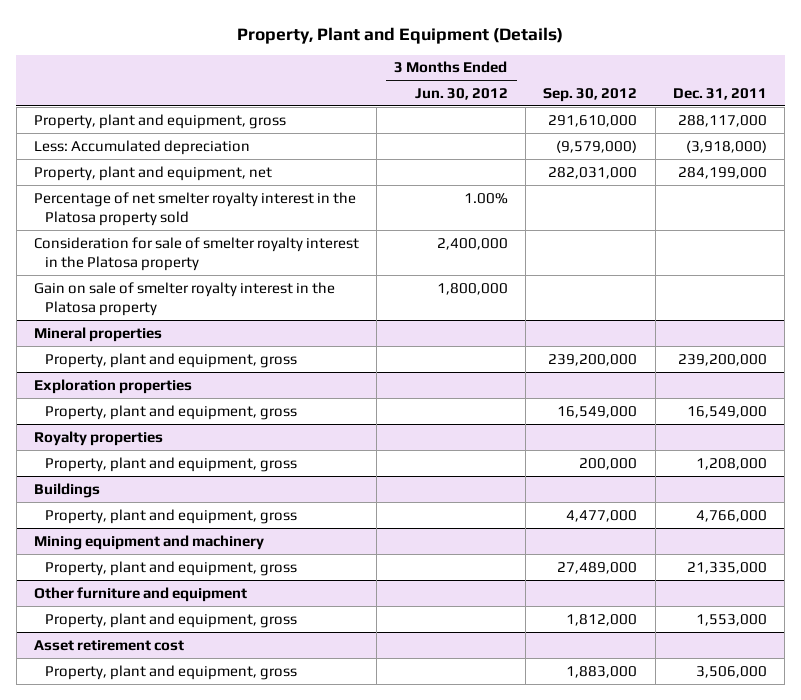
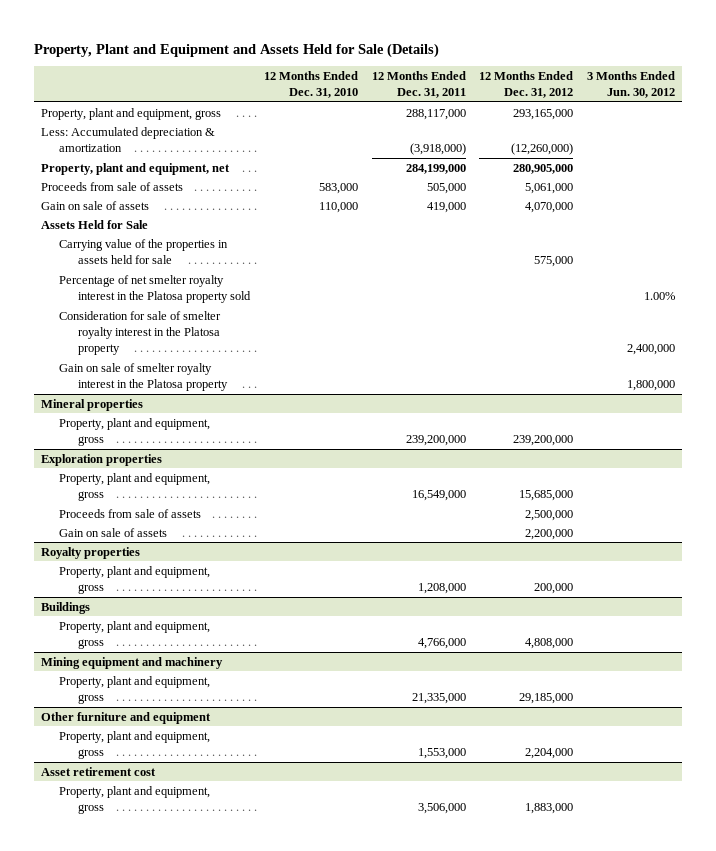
[237,26,564,44] Property, Plant and Equipment (Details) -> [34,42,440,58] Property, Plant and Equipment and Assets Held for Sale (Details)
[543,87,638,102] Sep. 30, 2012 -> none
[672,87,767,100] Dec. 31, 2011 -> none
none -> [263,71,358,99] 12 Months Ended Dec. 31, 2010
none -> [371,71,466,99] 12 Months Ended Dec. 31, 2011
none -> [479,71,574,99] 12 Months Ended Dec. 31, 2012
[33,139,250,155] Less: Accumulated depreciation -> [40,126,215,152] Less: Accumulated depreciation & amortization
none -> [40,181,183,191] Proceeds from sale of assets
none -> [40,200,149,210] Gain on sale of assets
none -> [40,219,148,229] Assets Held for Sale
none -> [59,238,229,264] Carrying value of the properties in assets held for sale
none -> [59,508,202,518] Proceeds from sale of assets
none -> [59,527,168,537] Gain on sale of assets

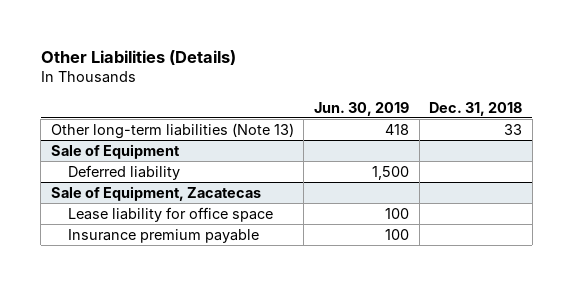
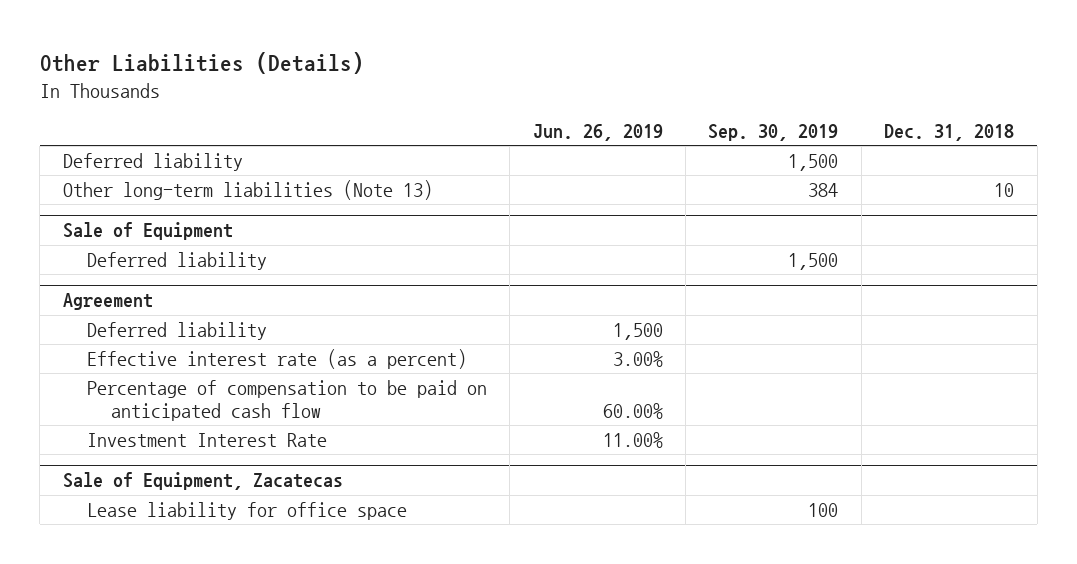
[313,101,409,116] Jun. 30, 2019 -> none
none -> [532,124,663,142] Jun. 26, 2019
none -> [708,124,839,142] Sep. 30, 2019
none -> [62,152,243,171] Deferred liability
[504,123,523,135] 33 -> [994,182,1015,197] 10
none -> [62,293,153,311] Agreement
none -> [86,321,267,340] Deferred liability
none -> [86,348,467,369] Effective interest rate (as a percent)
none -> [86,379,487,422] Percentage of compensation to be paid on anticipated cash flow
none -> [86,432,327,447] Investment Interest Rate
[68,228,260,243] Insurance premium payable -> none

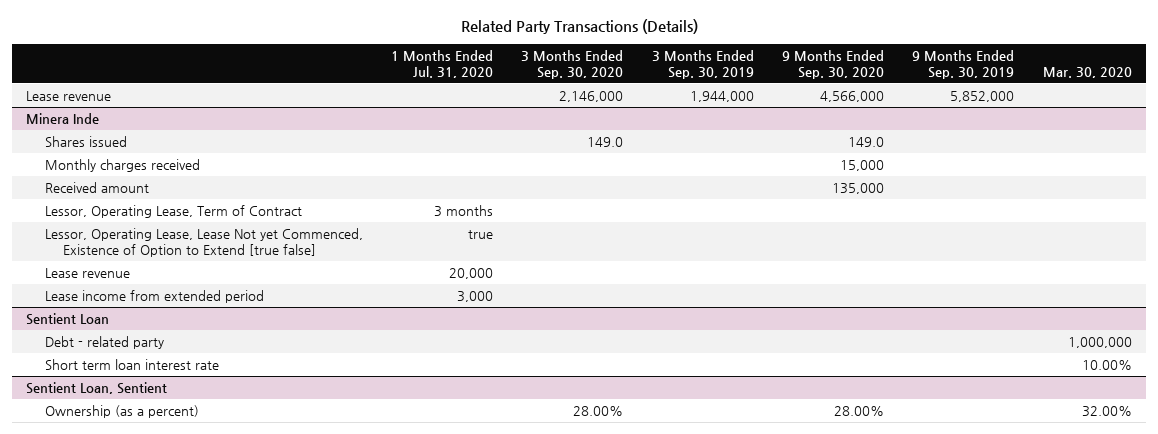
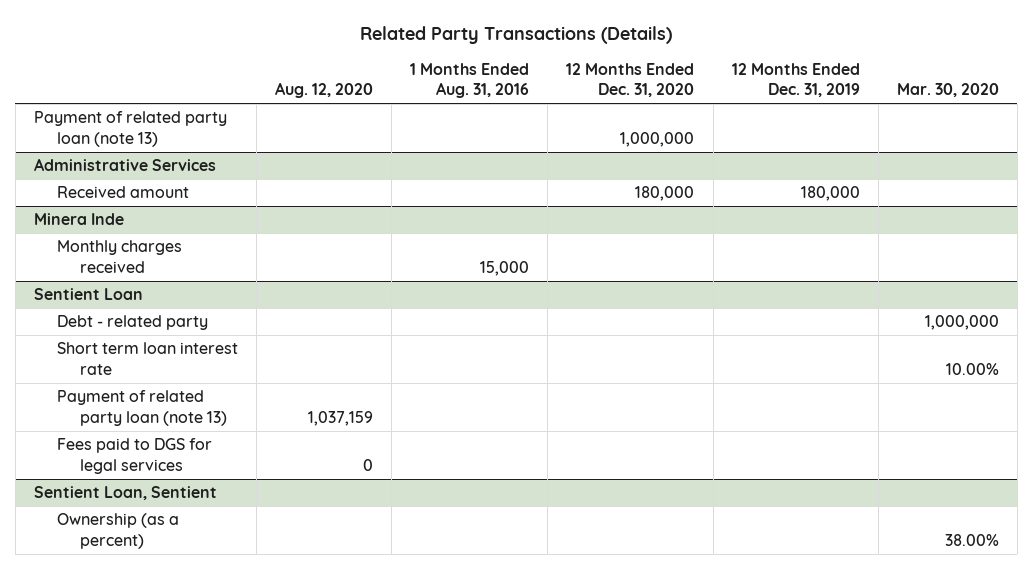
[390,49,493,78] 1 Months Ended Jul. 31, 2020 -> none
[521,49,624,79] 3 Months Ended Sep. 30, 2020 -> none
[651,49,754,79] 3 Months Ended Sep. 30, 2019 -> none
[781,49,884,79] 9 Months Ended Sep. 30, 2020 -> none
[912,49,1015,79] 9 Months Ended Sep. 30, 2019 -> none
none -> [275,82,374,99] Aug. 12, 2020
none -> [410,62,530,99] 1 Months Ended Aug. 31, 2016
none -> [566,62,695,98] 12 Months Ended Dec. 31, 2020
none -> [731,62,860,98] 12 Months Ended Dec. 31, 2019
[25,90,111,101] Lease revenue -> none
none -> [33,111,227,147] Payment of related party loan (note 13)
none -> [33,158,216,172] Administrative Services
none -> [56,186,189,199] Received amount
[44,135,127,147] Shares issued -> none
[44,181,149,193] Received amount -> none
[44,204,302,218] Lessor, Operating Lease, Term of Contract -> none
[44,227,363,257] Lessor, Operating Lease, Lease Not yet Commenced, Existence of Option to Extend [true false] -> none
[44,267,130,278] Lease revenue -> none
[44,289,264,303] Lease income from extended period -> none
none -> [56,390,227,426] Payment of related party loan (note 13)
none -> [56,438,212,474] Fees paid to DGS for legal services
[1081,405,1132,417] 32.00% -> [944,533,999,546] 38.00%

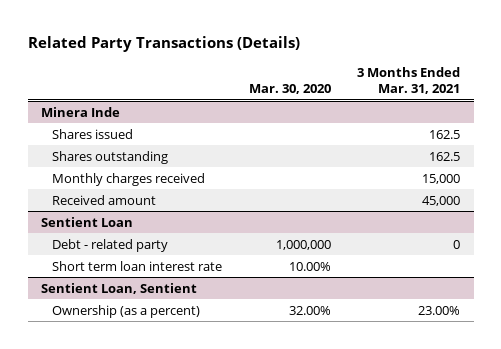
[275,82,374,99] Aug. 12, 2020 -> none
[410,62,530,99] 1 Months Ended Aug. 31, 2016 -> none
[566,62,695,98] 12 Months Ended Dec. 31, 2020 -> none
[731,62,860,98] 12 Months Ended Dec. 31, 2019 -> none
none -> [357,66,461,95] 3 Months Ended Mar. 31, 2021
[33,111,227,147] Payment of related party loan (note 13) -> none
[33,158,216,172] Administrative Services -> none
[56,186,189,199] Received amount -> none
none -> [52,128,134,139] Shares issued
none -> [52,150,169,164] Shares outstanding
none -> [52,194,157,205] Received amount
[56,390,227,426] Payment of related party loan (note 13) -> none
[56,438,212,474] Fees paid to DGS for legal services -> none
[944,533,999,546] 38.00% -> [288,305,331,315] 32.00%

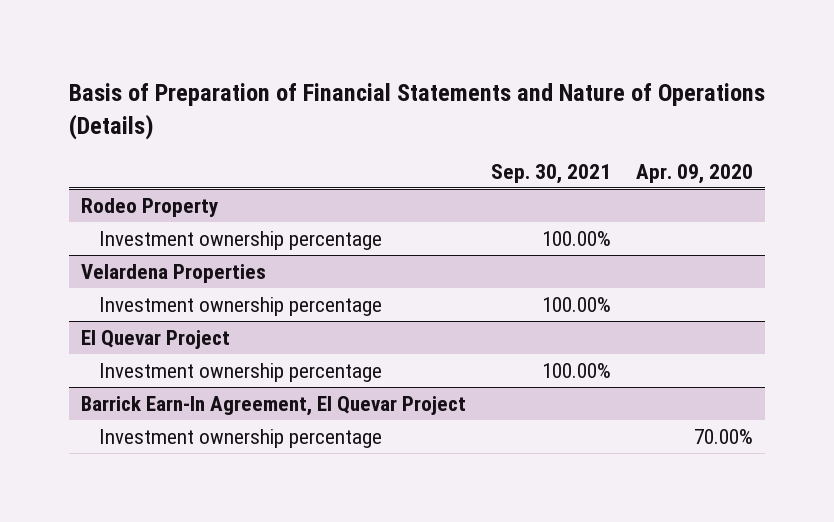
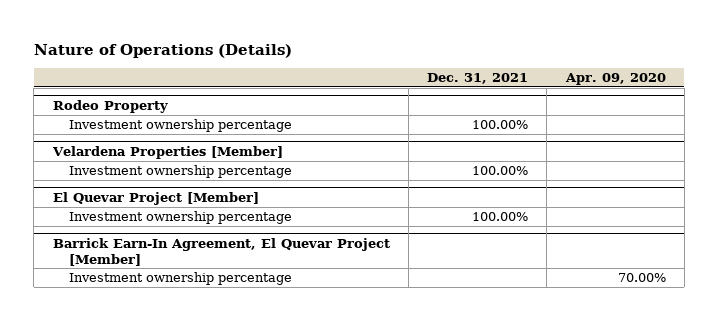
[68,83,765,140] Basis of Preparation of Financial Statements and Nature of Operations (Details) -> [33,43,292,58] Nature of Operations (Details)
[490,163,611,184] Sep. 30, 2021 -> none
none -> [427,73,529,85] Dec. 31, 2021
[81,263,267,283] Velardena Properties -> [51,146,283,160] Velardena Properties [Member]
[81,329,231,349] El Quevar Project -> [52,192,259,206] El Quevar Project [Member]
[81,395,467,416] Barrick Earn-In Agreement, El Quevar Project -> [52,238,390,266] Barrick Earn-In Agreement, El Quevar Project [Member]

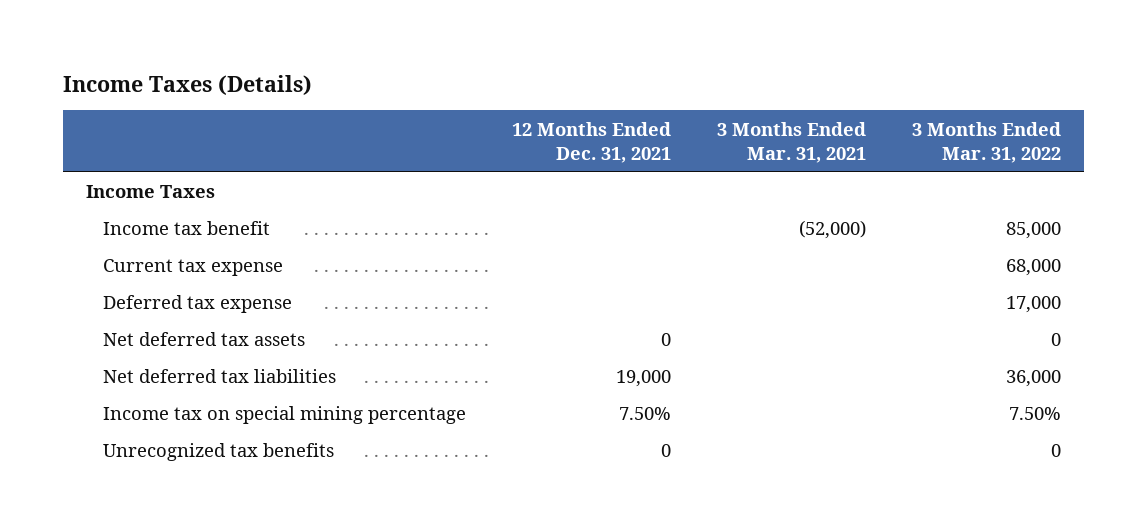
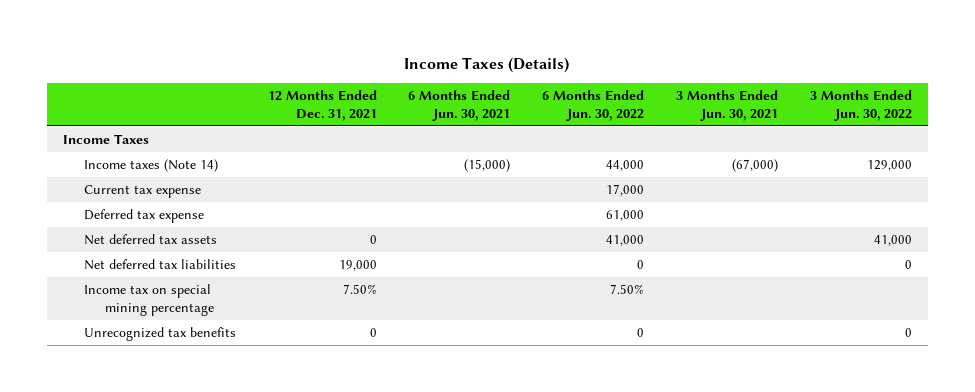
[717,121,867,163] 3 Months Ended Mar. 31, 2021 -> none
[912,121,1062,163] 3 Months Ended Mar. 31, 2022 -> none
none -> [408,89,511,121] 6 Months Ended Jun. 30, 2021
none -> [542,89,645,121] 6 Months Ended Jun. 30, 2022
none -> [676,89,779,121] 3 Months Ended Jun. 30, 2021
none -> [809,89,912,121] 3 Months Ended Jun. 30, 2022
[103,221,271,236] Income tax benefit -> [83,158,218,172] Income taxes (Note 14)

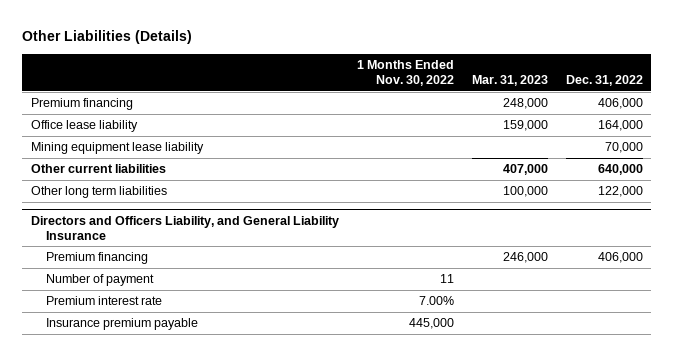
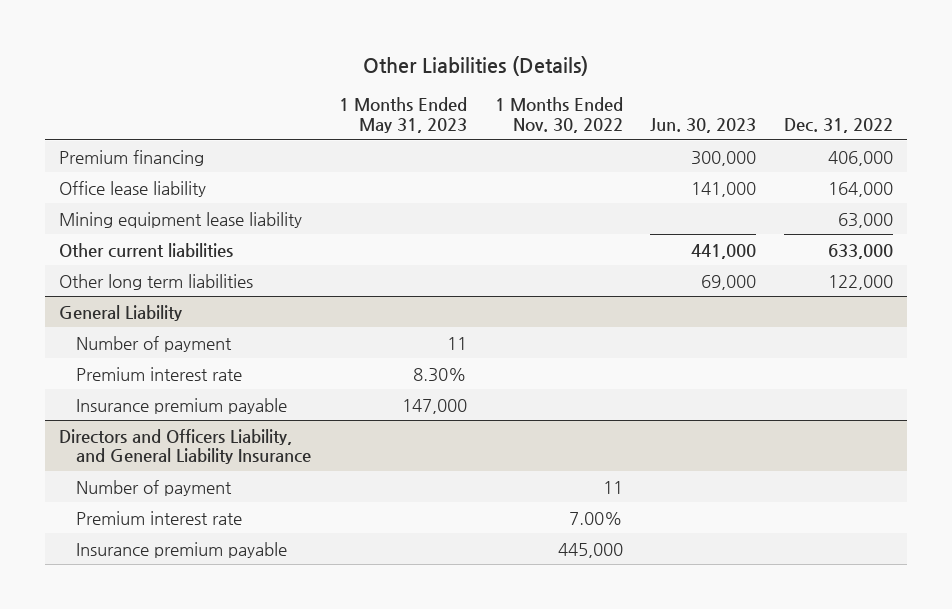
[471,74,548,86] Mar. 31, 2023 -> none
none -> [338,97,467,134] 1 Months Ended May 31, 2023
none -> [650,118,757,134] Jun. 30, 2023
[604,142,643,154] 70,000 -> [837,212,893,228] 63,000
[597,164,643,176] 640,000 -> [827,243,893,259] 633,000
none -> [58,304,182,321] General Liability
none -> [76,335,233,352] Number of payment
none -> [76,366,243,381] Premium interest rate
none -> [76,397,288,414] Insurance premium payable
[46,252,149,265] Premium financing -> none

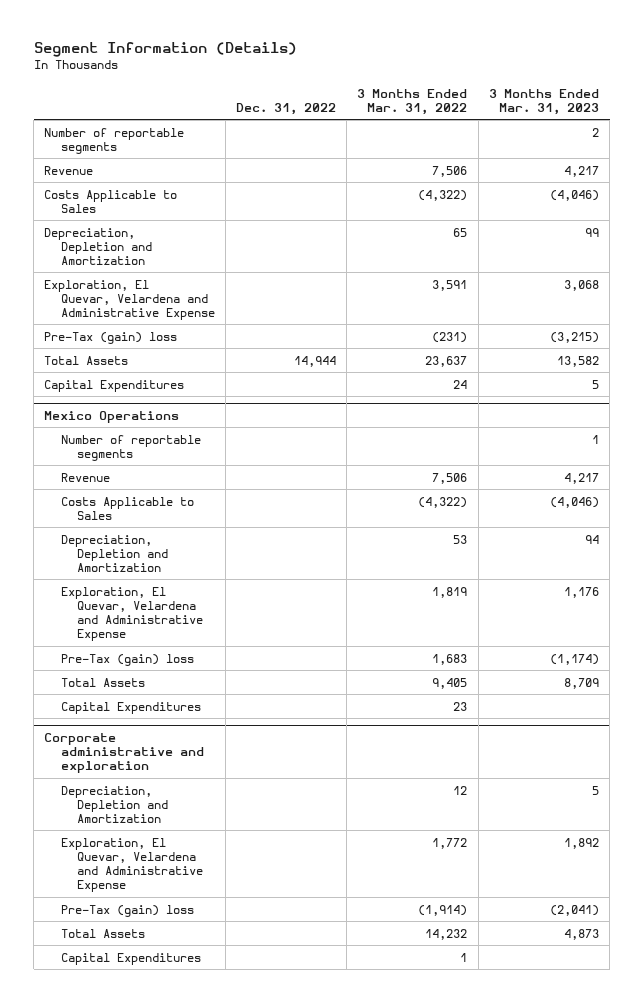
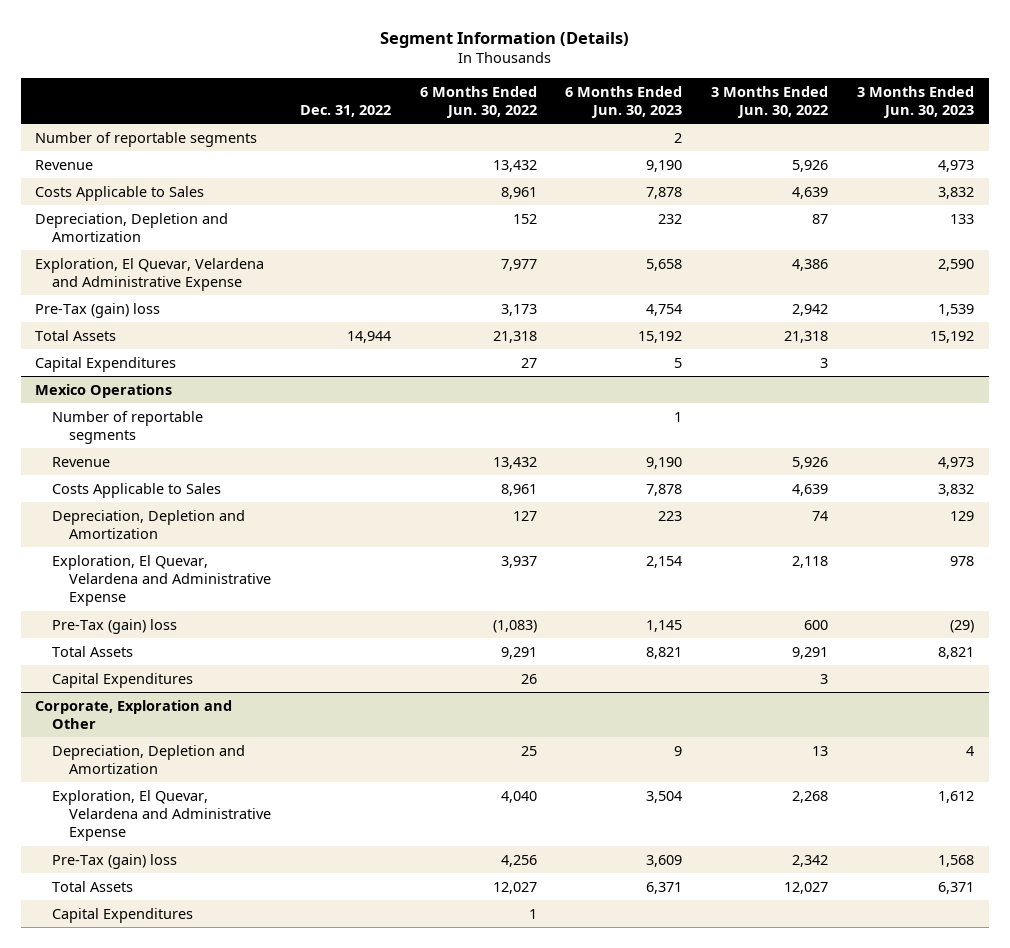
[357,88,468,116] 3 Months Ended Mar. 31, 2022 -> none
[488,88,599,116] 3 Months Ended Mar. 31, 2023 -> none
none -> [419,85,537,118] 6 Months Ended Jun. 30, 2022
none -> [565,85,683,118] 6 Months Ended Jun. 30, 2023
none -> [711,85,829,118] 3 Months Ended Jun. 30, 2022
none -> [857,85,975,118] 3 Months Ended Jun. 30, 2023
[44,732,204,774] Corporate administrative and exploration -> [35,699,233,729] Corporate, Exploration and Other

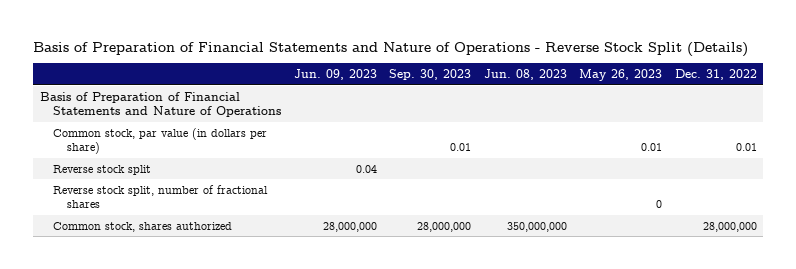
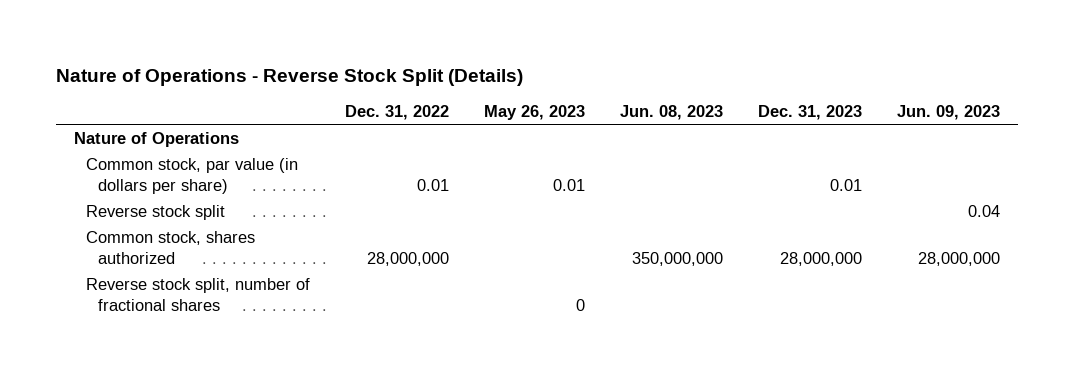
[33,41,749,57] Basis of Preparation of Financial Statements and Nature of Operations - Reverse Stock Split (Details) -> [56,68,524,86] Nature of Operations - Reverse Stock Split (Details)
[389,69,472,81] Sep. 30, 2023 -> none
none -> [758,104,863,120] Dec. 31, 2023
[39,91,282,118] Basis of Preparation of Financial Statements and Nature of Operations -> [73,131,239,147] Nature of Operations
[53,184,269,209] Reverse stock split, number of fractional shares -> [85,277,310,311] Reverse stock split, number of fractional shares

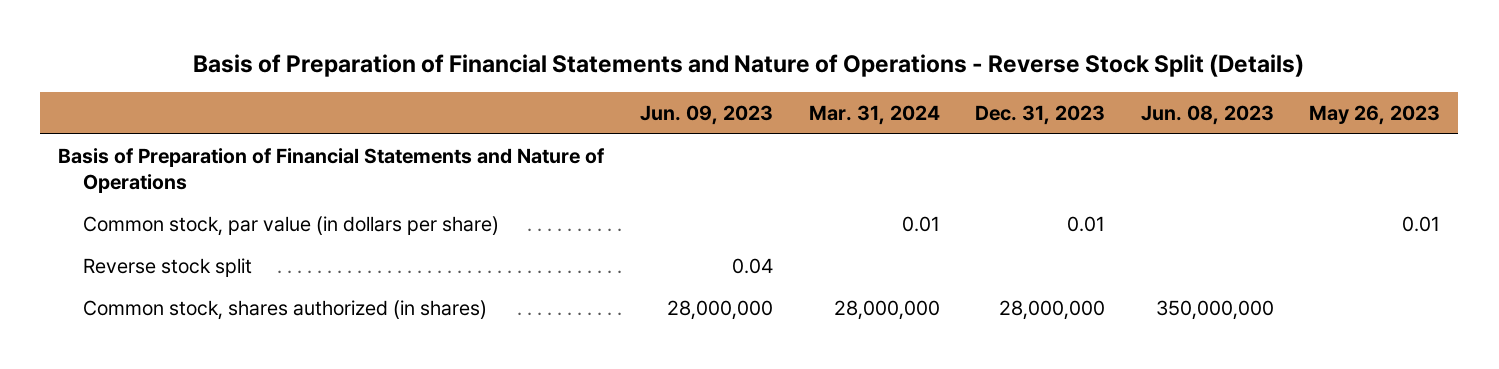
[56,68,524,86] Nature of Operations - Reverse Stock Split (Details) -> [193,53,1305,77] Basis of Preparation of Financial Statements and Nature of Operations - Reverse Stock Split (Details)
[344,104,449,120] Dec. 31, 2022 -> none
none -> [808,104,940,125] Mar. 31, 2024
[73,131,239,147] Nature of Operations -> [58,147,605,193] Basis of Preparation of Financial Statements and Nature of Operations
[85,277,310,311] Reverse stock split, number of fractional shares -> none
[85,230,255,264] Common stock, shares authorized -> [82,299,487,320] Common stock, shares authorized (in shares)

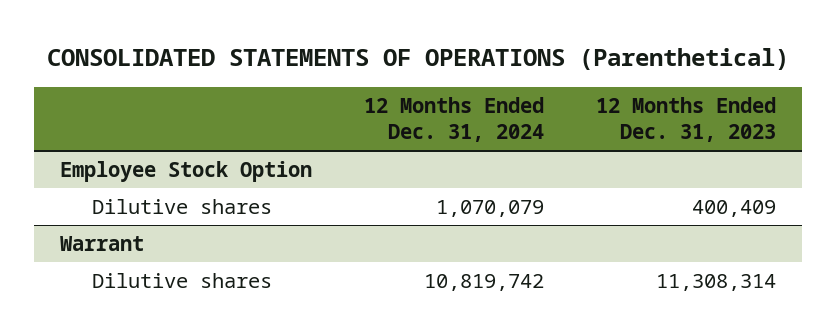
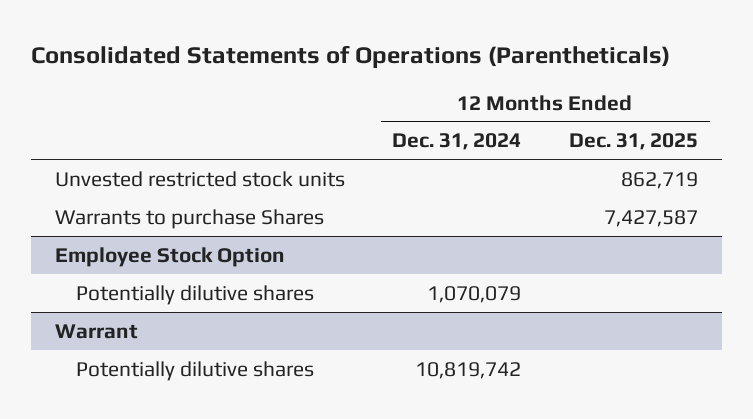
[46,48,789,71] CONSOLIDATED STATEMENTS OF OPERATIONS (Parenthetical) -> [31,45,671,69] Consolidated Statements of Operations (Parentheticals)
[596,96,777,143] 12 Months Ended Dec. 31, 2023 -> none
none -> [568,133,698,151] Dec. 31, 2025
none -> [54,170,345,187] Unvested restricted stock units
none -> [54,208,324,229] Warrants to purchase Shares
[92,199,273,215] Dilutive shares -> [75,284,314,305] Potentially dilutive shares
[92,273,273,289] Dilutive shares -> [75,360,314,381] Potentially dilutive shares

